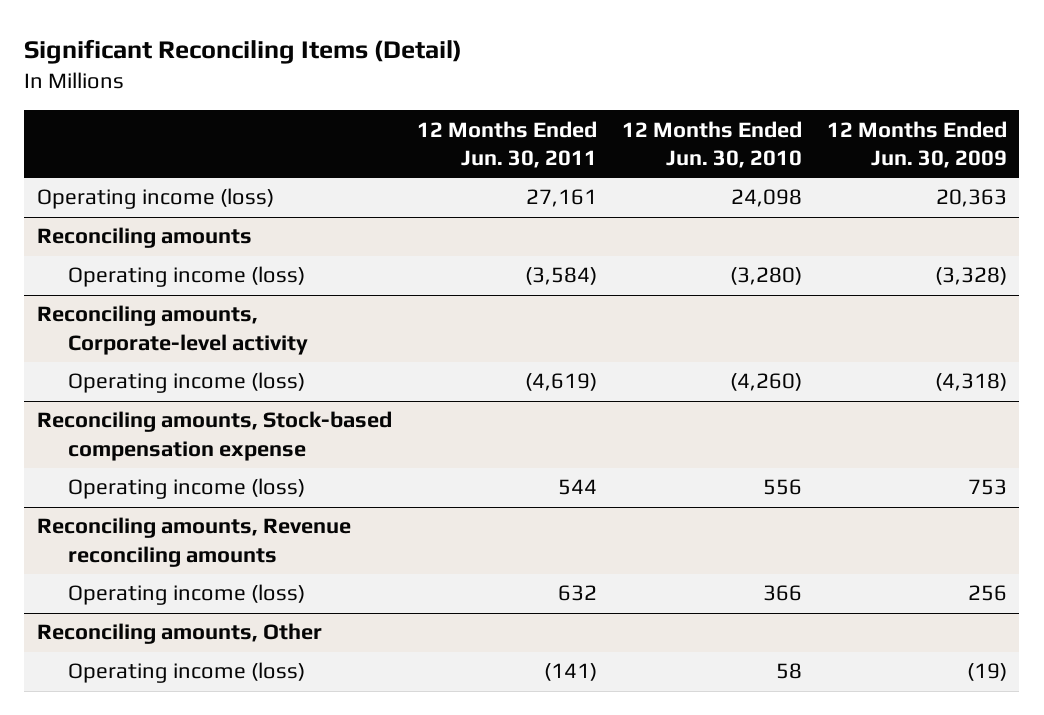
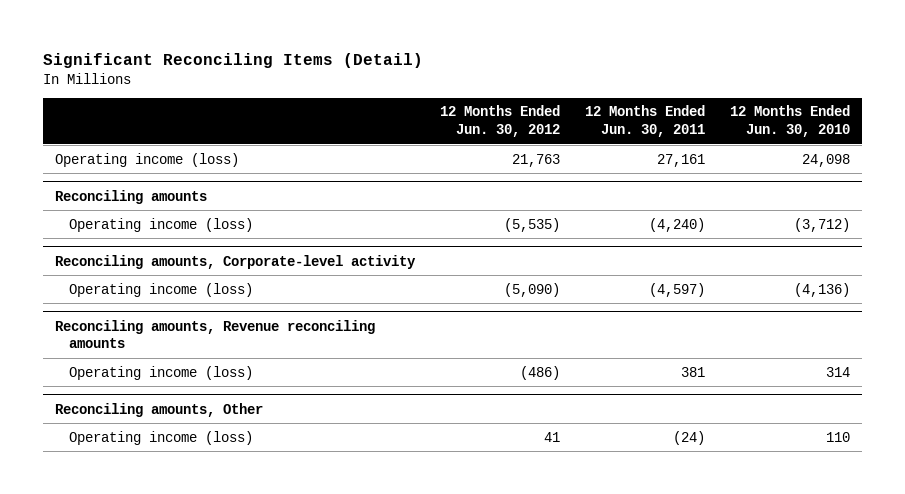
[826,120,1007,168] 12 Months Ended Jun. 30, 2009 -> none
none -> [440,105,561,138] 12 Months Ended Jun. 30, 2012
[524,267,597,286] (3,584) -> [648,217,705,232] (4,240)
[729,267,802,286] (3,280) -> [793,217,850,232] (3,712)
[36,411,392,461] Reconciling amounts, Stock-based compensation expense -> none
[68,478,306,500] Operating income (loss) -> none
[524,373,597,392] (4,619) -> [648,282,705,297] (4,597)
[729,373,802,392] (4,260) -> [793,282,850,297] (4,136)
[557,585,597,602] 632 -> [680,366,705,377] 381
[762,585,802,602] 366 -> [825,366,850,377] 314
[543,663,597,682] (141) -> [672,430,705,445] (24)
[775,663,802,680] 58 -> [825,431,850,442] 110

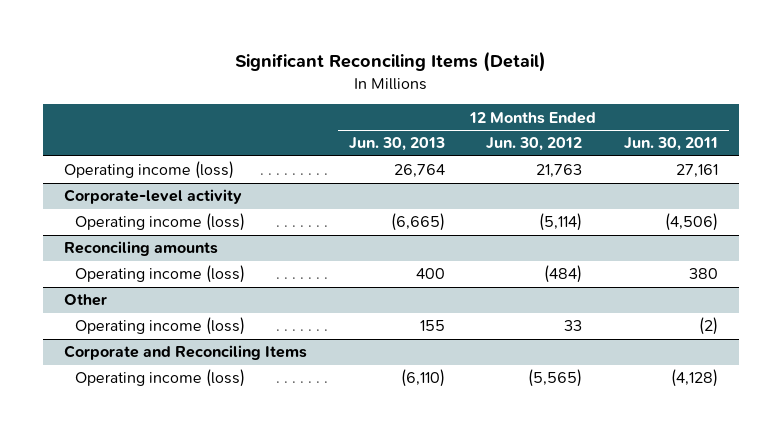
[729,105,850,138] 12 Months Ended Jun. 30, 2010 -> none
none -> [348,137,445,152] Jun. 30, 2013
none -> [63,189,242,205] Corporate-level activity
none -> [74,213,245,232] Operating income (loss)
[55,254,417,269] Reconciling amounts, Corporate-level activity -> none
[55,319,376,349] Reconciling amounts, Revenue reconciling amounts -> none
[55,402,264,417] Reconciling amounts, Other -> none
[69,430,254,445] Operating income (loss) -> none
[504,217,561,232] (5,535) -> [544,265,583,284] (484)
[648,217,705,232] (4,240) -> [689,268,719,280] 380
none -> [63,294,107,307] Other
[504,282,561,297] (5,090) -> [564,320,583,332] 33
[648,282,705,297] (4,597) -> [699,317,719,336] (2)
none -> [63,345,307,361] Corporate and Reconciling Items
[520,365,561,380] (486) -> [528,369,583,388] (5,565)
[680,366,705,377] 381 -> [671,369,719,388] (4,128)

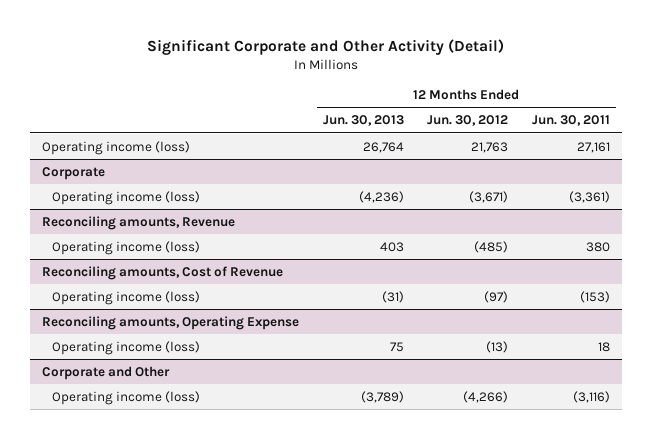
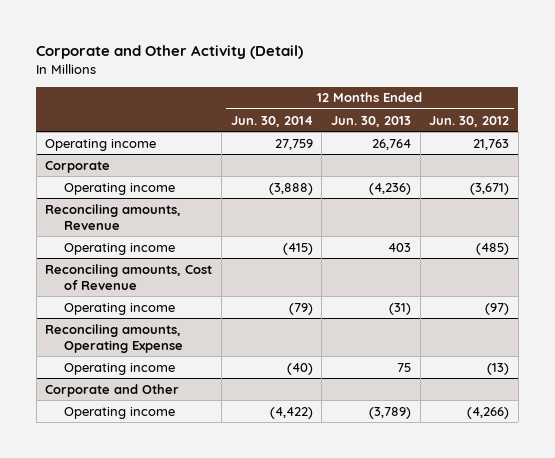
[146,38,504,55] Significant Corporate and Other Activity (Detail) -> [36,45,304,60] Corporate and Other Activity (Detail)
[532,115,611,127] Jun. 30, 2011 -> none
none -> [230,115,313,127] Jun. 30, 2014
[41,140,190,155] Operating income (loss) -> [45,138,157,151] Operating income
[51,190,200,205] Operating income (loss) -> [63,182,175,195] Operating income
[51,240,200,255] Operating income (loss) -> [63,242,175,255] Operating income
[51,290,200,305] Operating income (loss) -> [63,302,175,315] Operating income
[51,340,200,355] Operating income (loss) -> [63,362,175,375] Operating income
[51,390,200,405] Operating income (loss) -> [63,406,175,419] Operating income

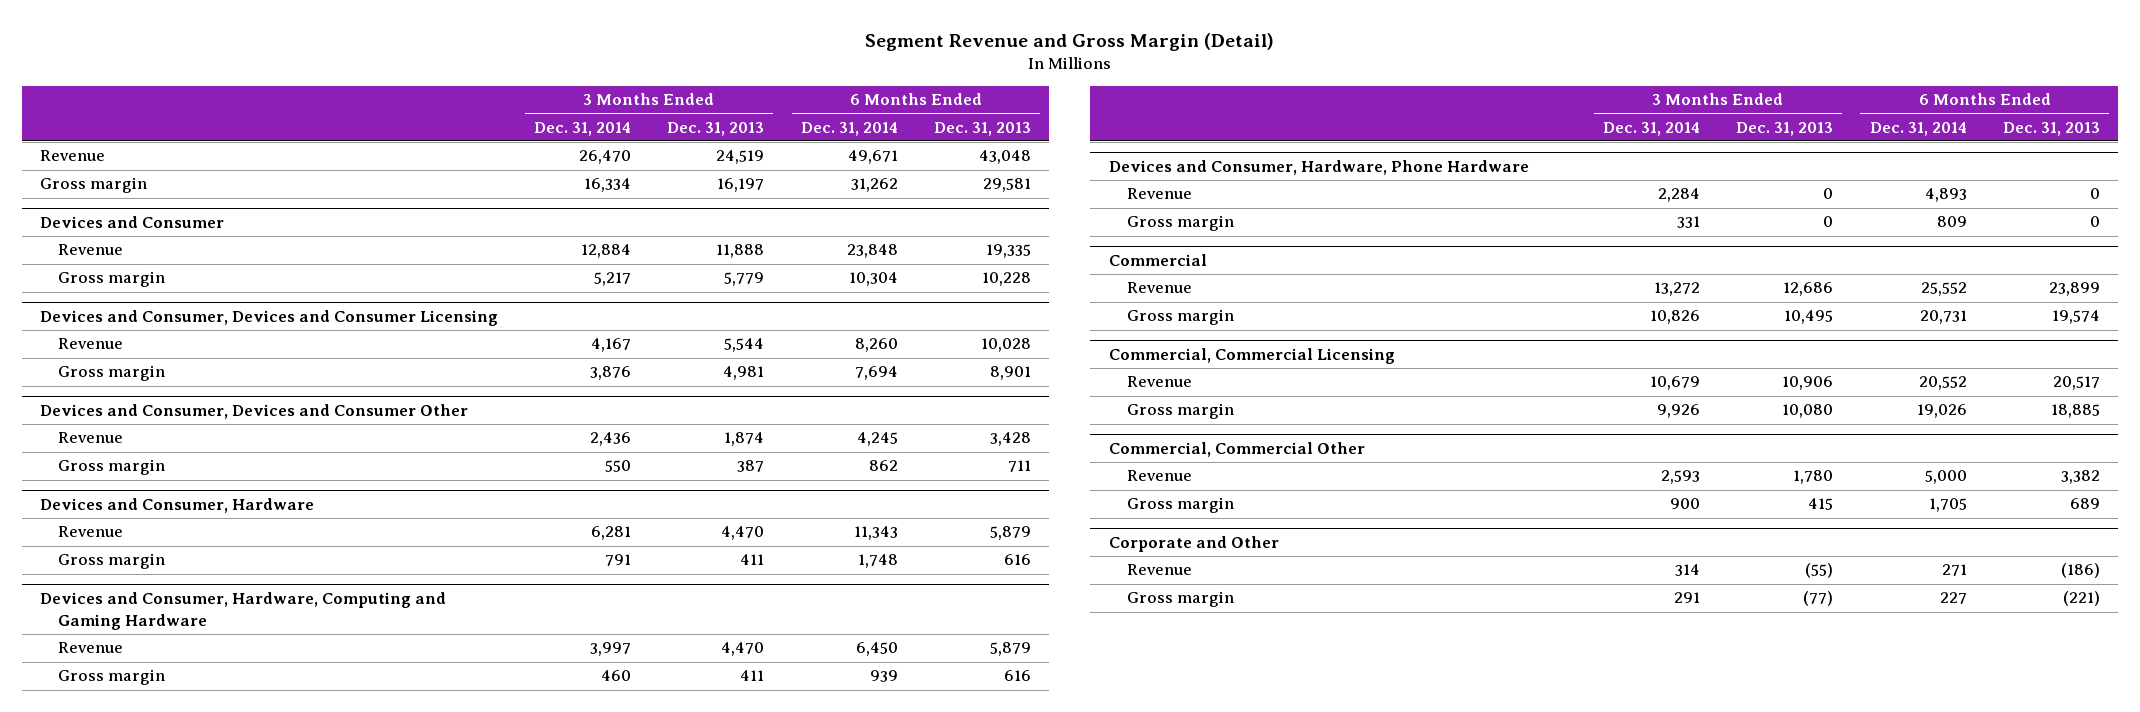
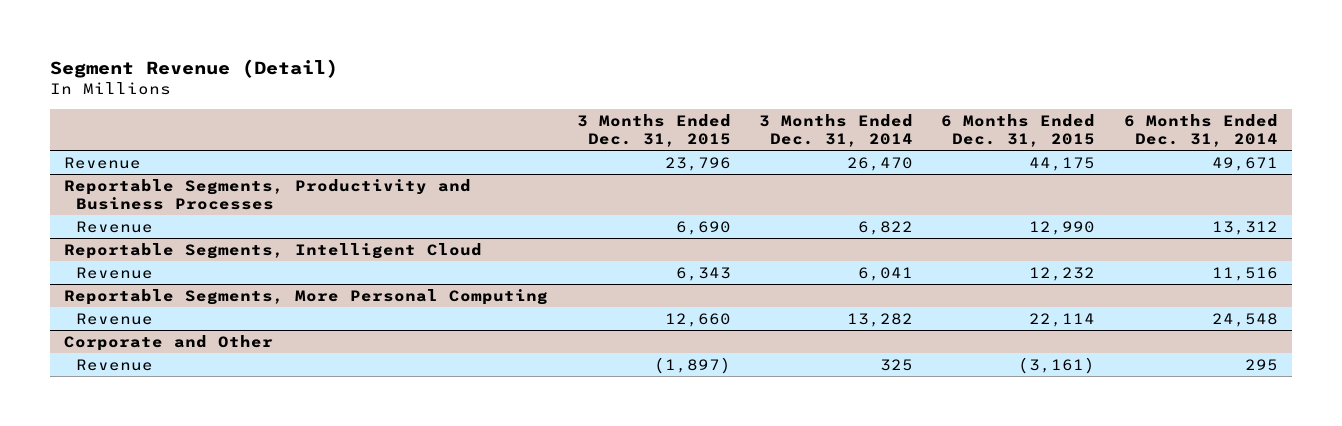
[864,33,1274,52] Segment Revenue and Gross Margin (Detail) -> [50,58,339,78] Segment Revenue (Detail)
[667,121,765,136] Dec. 31, 2013 -> none
[934,121,1032,136] Dec. 31, 2013 -> none
none -> [576,113,731,148] 3 Months Ended Dec. 31, 2015
none -> [941,113,1096,148] 6 Months Ended Dec. 31, 2015
[39,177,147,194] Gross margin -> none
[39,216,224,229] Devices and Consumer -> none
[57,271,165,288] Gross margin -> none
[39,310,498,327] Devices and Consumer, Devices and Consumer Licensing -> none
[57,365,165,382] Gross margin -> none
[39,404,468,420] Devices and Consumer, Devices and Consumer Other -> none
[57,459,165,476] Gross margin -> none
[39,498,314,514] Devices and Consumer, Hardware -> none
[57,526,123,538] Revenue -> none
[57,553,165,570] Gross margin -> none
[39,592,446,630] Devices and Consumer, Hardware, Computing and Gaming Hardware -> none
[57,642,123,654] Revenue -> none
[57,669,165,686] Gross margin -> none
[1108,160,1529,176] Devices and Consumer, Hardware, Phone Hardware -> none
[1126,188,1192,200] Revenue -> none
[1126,215,1234,232] Gross margin -> none
[1108,254,1207,267] Commercial -> none
[1126,282,1192,294] Revenue -> none
[1126,309,1234,326] Gross margin -> none
[1108,348,1395,365] Commercial, Commercial Licensing -> none
[1126,376,1192,388] Revenue -> none
[1126,403,1234,420] Gross margin -> none
[1108,442,1365,458] Commercial, Commercial Other -> none
[1126,470,1192,482] Revenue -> none
[1126,497,1234,514] Gross margin -> none
none -> [64,178,472,211] Reportable Segments, Productivity and Business Processes
[581,244,632,259] 12,884 -> [858,220,914,235] 6,822
[846,244,898,259] 23,848 -> [1211,220,1278,235] 13,312
none -> [64,242,483,259] Reportable Segments, Intelligent Cloud
[591,338,632,353] 4,167 -> [858,266,914,281] 6,041
[854,338,898,353] 8,260 -> [1211,266,1278,281] 11,516
none -> [64,288,549,305] Reportable Segments, More Personal Computing
[590,432,632,447] 2,436 -> [847,312,914,327] 13,282
[856,432,898,447] 4,245 -> [1211,312,1278,327] 24,548
[1126,591,1234,608] Gross margin -> none
[1674,564,1700,577] 314 -> [880,358,914,371] 325
[1941,564,1967,577] 271 -> [1244,358,1278,371] 295

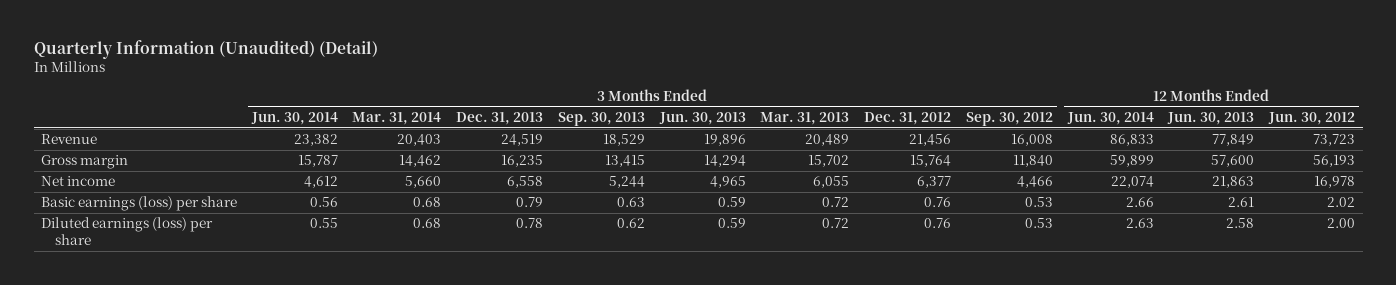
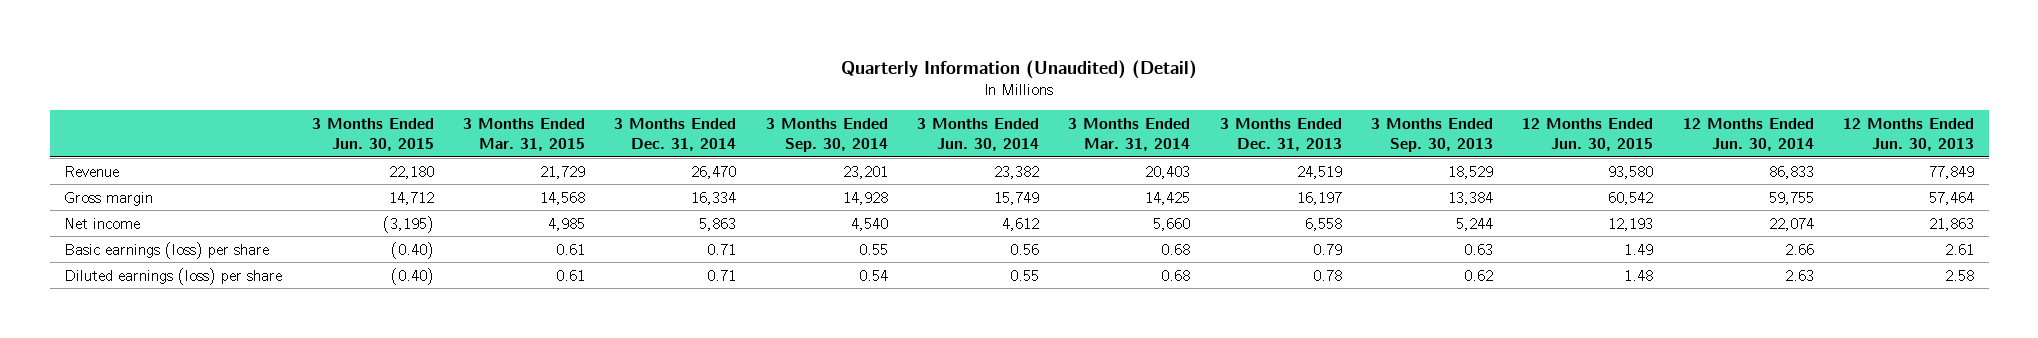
[658,112,746,126] Jun. 30, 2013 -> none
[760,112,850,126] Mar. 31, 2013 -> none
[864,112,952,126] Dec. 31, 2012 -> none
[965,112,1053,127] Sep. 30, 2012 -> none
[1268,112,1356,126] Jun. 30, 2012 -> none
none -> [311,117,434,152] 3 Months Ended Jun. 30, 2015
none -> [462,117,585,152] 3 Months Ended Mar. 31, 2015
none -> [614,117,737,152] 3 Months Ended Dec. 31, 2014
none -> [765,117,888,153] 3 Months Ended Sep. 30, 2014
none -> [1522,117,1654,152] 12 Months Ended Jun. 30, 2015
[297,155,338,168] 15,787 -> [993,191,1039,205] 15,749
[399,155,442,168] 14,462 -> [1145,191,1191,205] 14,425
[501,155,544,168] 16,235 -> [1296,191,1342,205] 16,197
[604,155,645,168] 13,415 -> [1447,191,1493,205] 13,384
[1109,155,1154,168] 59,899 -> [1768,191,1814,205] 59,755
[1211,155,1255,168] 57,600 -> [1928,191,1974,205] 57,464

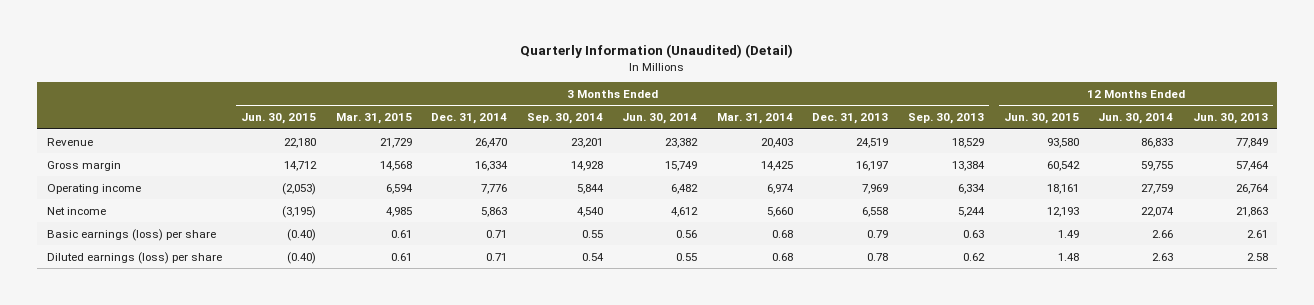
none -> [46,183,141,194] Operating income

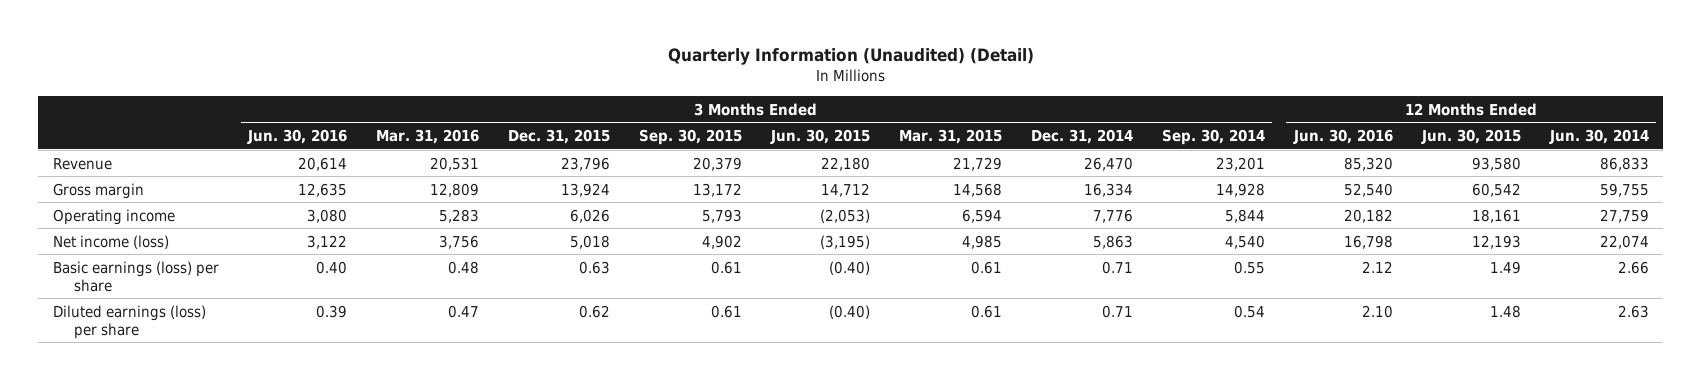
[622,113,698,125] Jun. 30, 2014 -> none
[716,113,793,125] Mar. 31, 2014 -> none
[812,113,889,125] Dec. 31, 2013 -> none
[908,113,985,125] Sep. 30, 2013 -> none
[1192,113,1268,125] Jun. 30, 2013 -> none
none -> [246,128,347,144] Jun. 30, 2016
none -> [375,128,479,144] Mar. 31, 2016
none -> [507,128,610,144] Dec. 31, 2015
none -> [638,128,742,145] Sep. 30, 2015
none -> [1292,128,1393,144] Jun. 30, 2016
[46,206,106,215] Net income -> [52,234,169,249] Net income (loss)

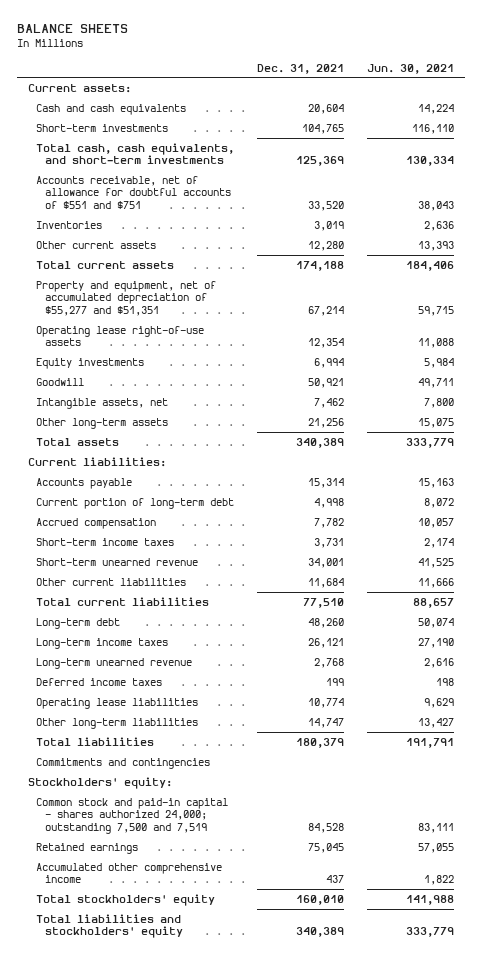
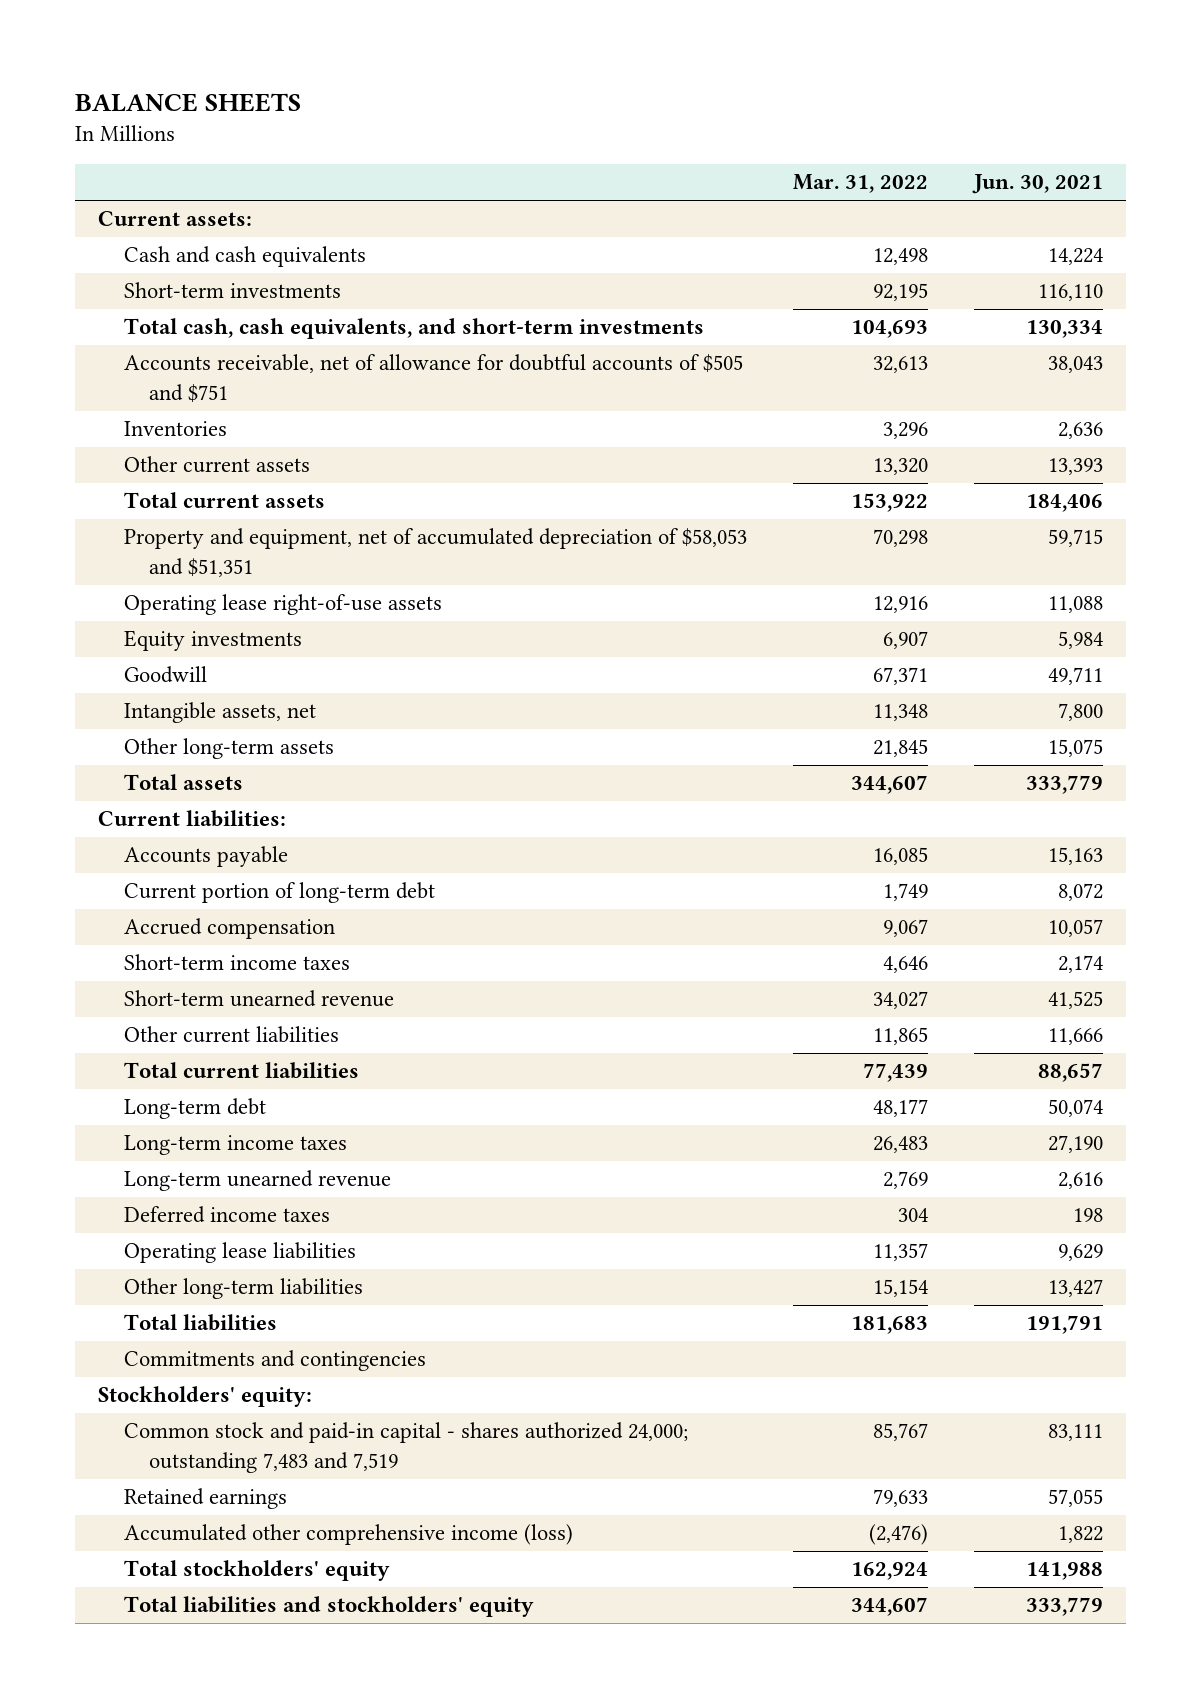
[257,63,345,74] Dec. 31, 2021 -> none
none -> [792,174,928,194] Mar. 31, 2022
[36,175,232,210] Accounts receivable, net of allowance for doubtful accounts of $551 and $751 -> [123,354,743,403] Accounts receivable, net of allowance for doubtful accounts of $505 and $751
[36,280,217,317] Property and equipment, net of accumulated depreciation of $55,277 and $51,351 -> [123,528,747,577] Property and equipment, net of accumulated depreciation of $58,053 and $51,351
[36,797,229,835] Common stock and paid-in capital - shares authorized 24,000; outstanding 7,500 and 7,519 -> [123,1422,688,1473] Common stock and paid-in capital - shares authorized 24,000; outstanding 7,483 and 7,519
[36,862,223,884] Accumulated other comprehensive income -> [123,1524,573,1546] Accumulated other comprehensive income (loss)

